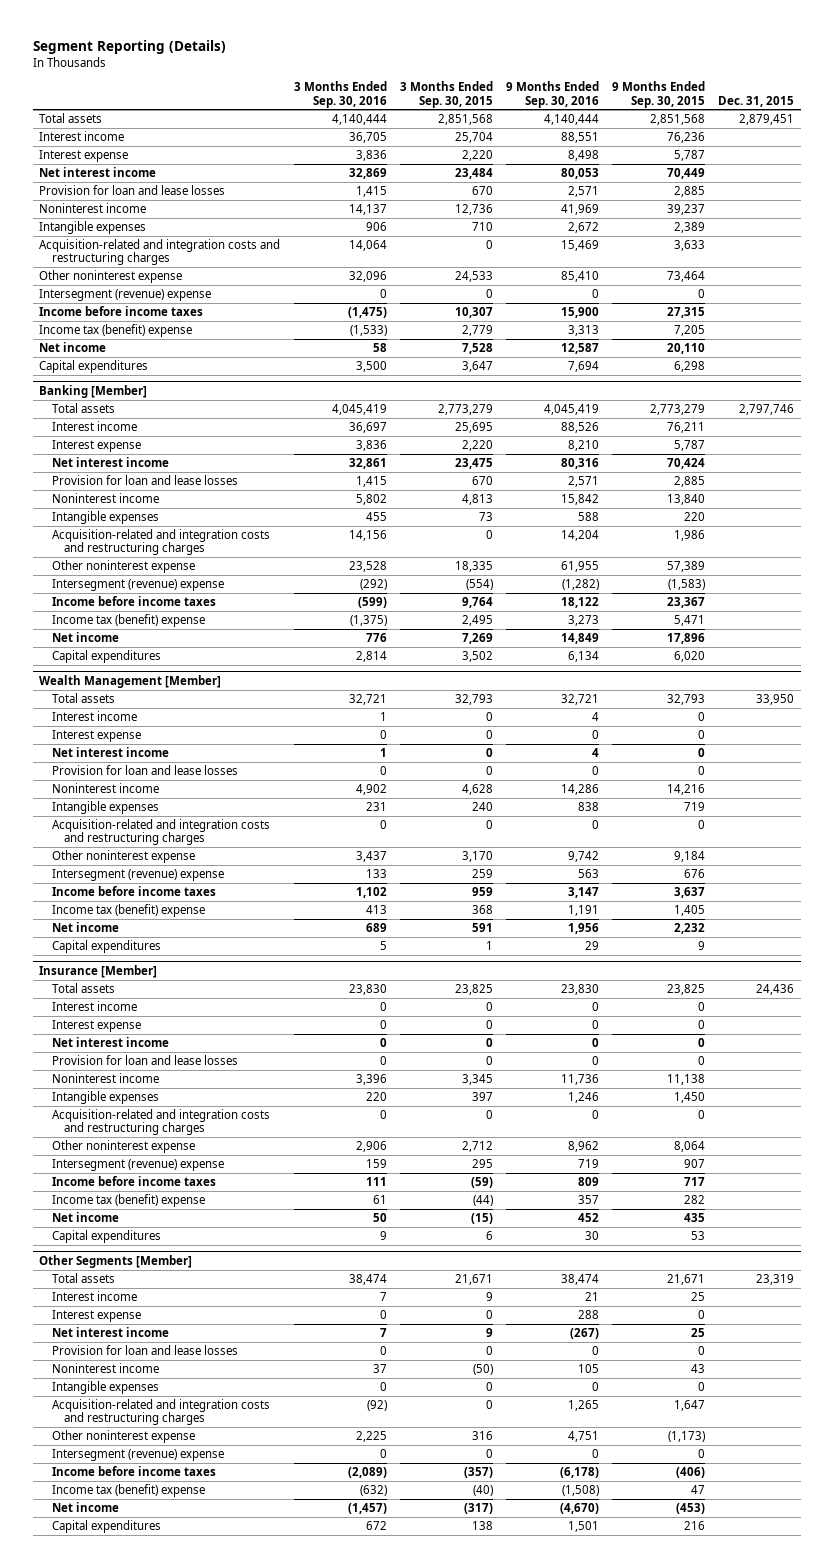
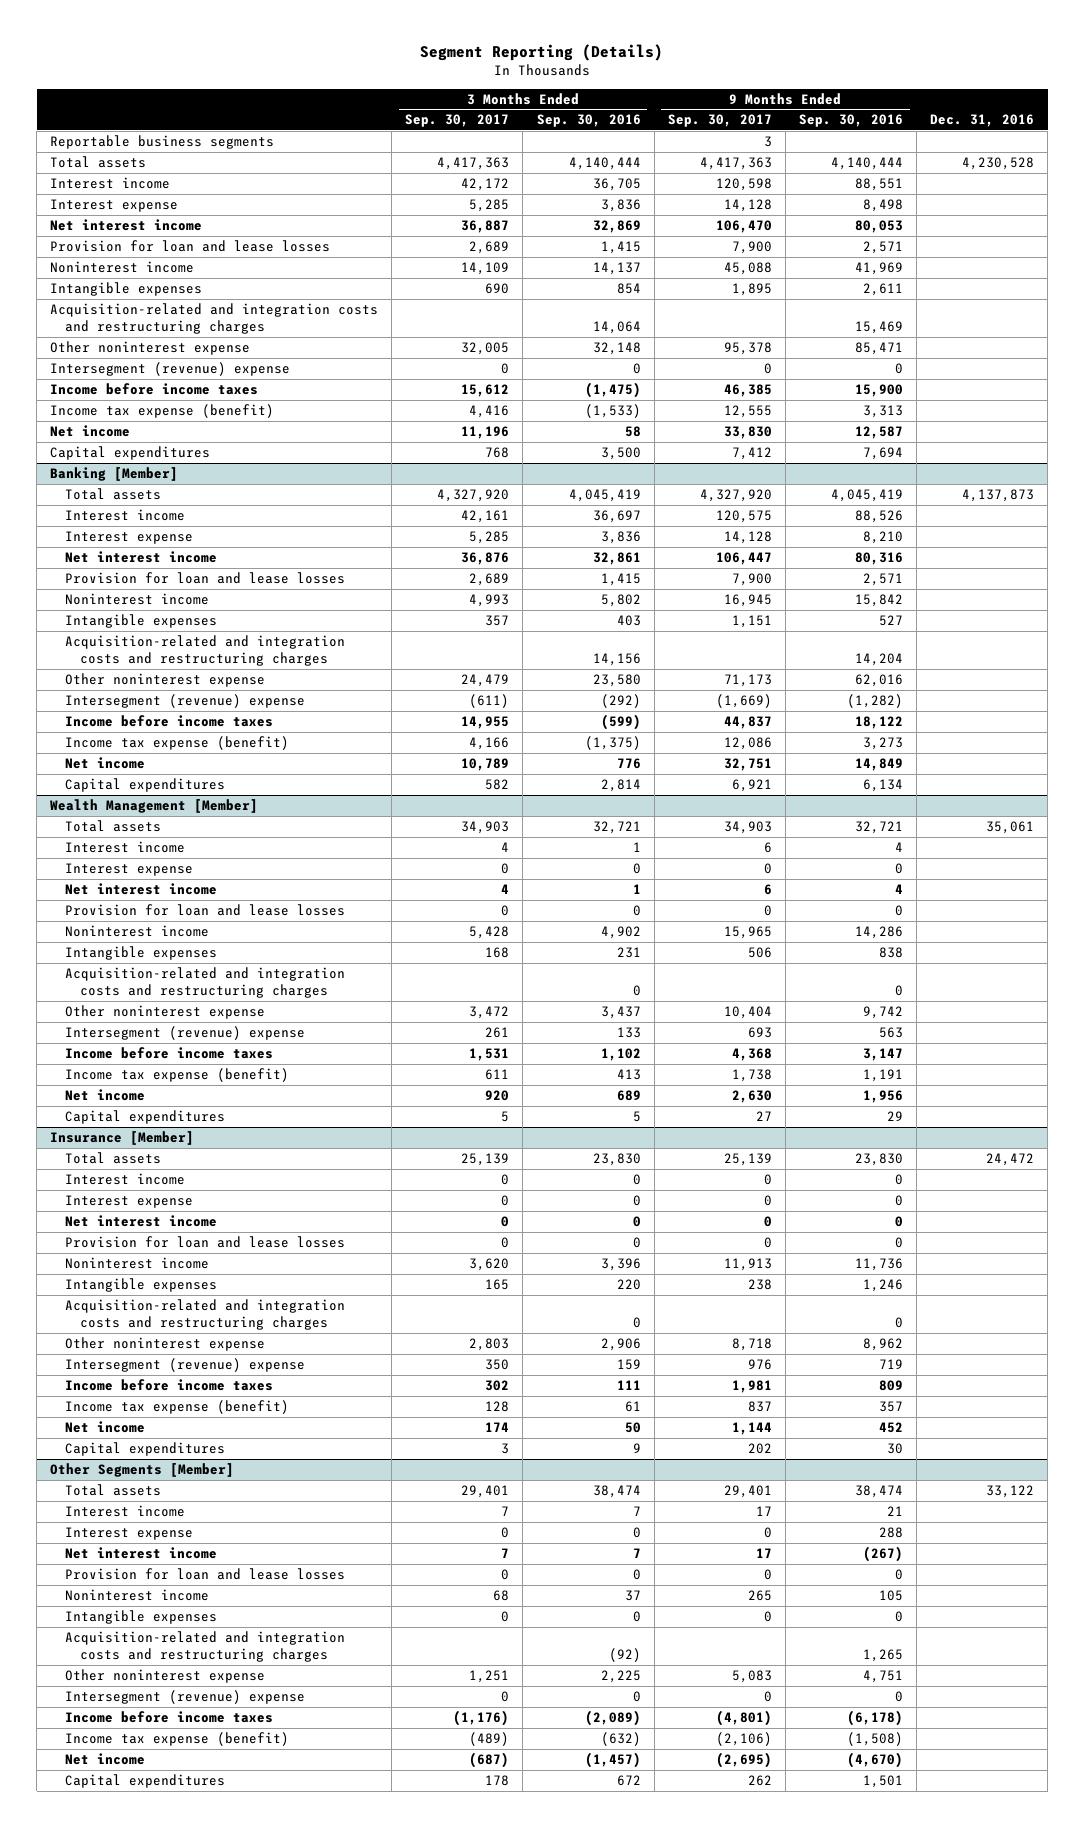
[399,81,493,108] 3 Months Ended Sep. 30, 2015 -> none
[612,81,706,108] 9 Months Ended Sep. 30, 2015 -> none
[718,95,795,107] Dec. 31, 2015 -> none
none -> [405,114,510,128] Sep. 30, 2017
none -> [667,114,772,128] Sep. 30, 2017
none -> [930,114,1035,128] Dec. 31, 2016
none -> [50,134,275,149] Reportable business segments
[365,222,387,232] 906 -> [616,282,641,294] 854
[568,222,600,234] 2,672 -> [862,282,903,296] 2,611
[348,271,387,283] 32,096 -> [592,341,641,355] 32,148
[561,271,600,283] 85,410 -> [854,341,903,355] 85,471
[39,324,193,338] Income tax (benefit) expense -> [50,403,275,418] Income tax expense (benefit)
[365,512,387,522] 455 -> [616,614,641,626] 403
[578,512,600,522] 588 -> [878,614,903,626] 527
[348,561,387,573] 23,528 -> [592,673,641,687] 23,580
[561,561,600,573] 61,955 -> [854,673,903,687] 62,016
[51,614,205,628] Income tax (benefit) expense -> [65,735,290,750] Income tax expense (benefit)
[51,904,205,918] Income tax (benefit) expense -> [65,1067,290,1082] Income tax expense (benefit)
[51,1194,205,1208] Income tax (benefit) expense -> [65,1399,290,1414] Income tax expense (benefit)
[51,1484,205,1498] Income tax (benefit) expense -> [65,1731,290,1746] Income tax expense (benefit)

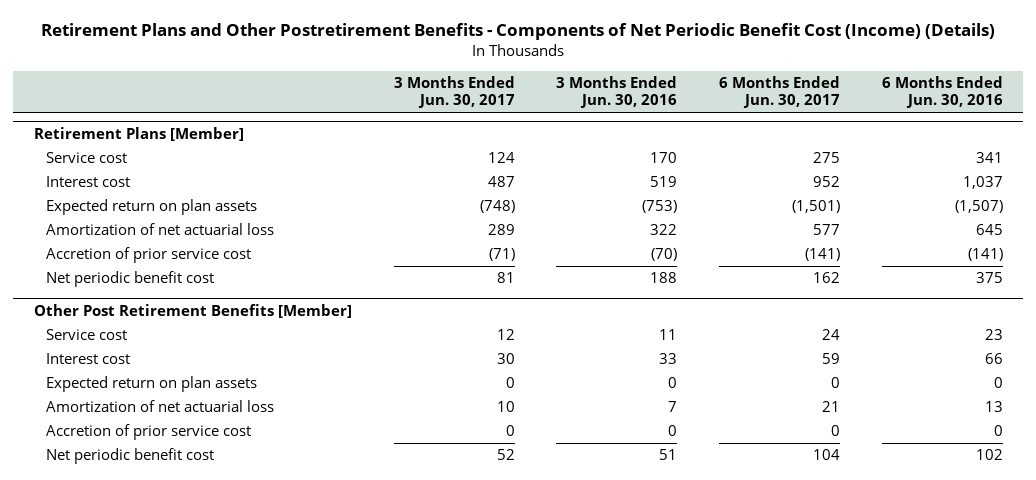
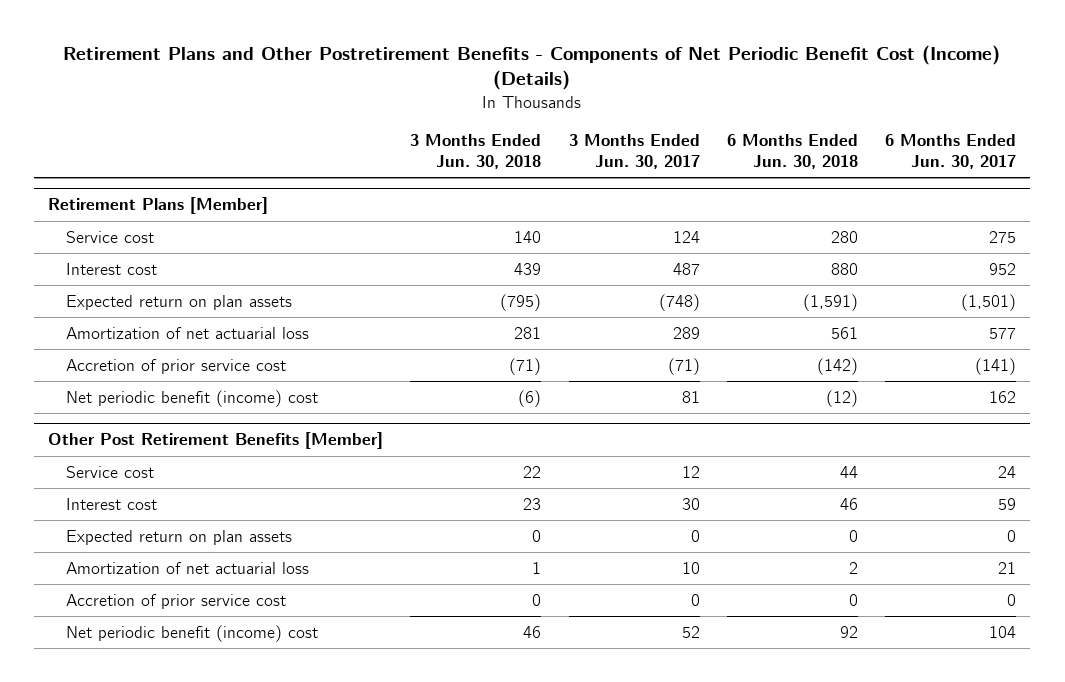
[556,76,678,109] 3 Months Ended Jun. 30, 2016 -> none
[881,76,1003,109] 6 Months Ended Jun. 30, 2016 -> none
none -> [410,133,542,169] 3 Months Ended Jun. 30, 2018
none -> [727,133,859,169] 6 Months Ended Jun. 30, 2018
[45,271,214,288] Net periodic benefit cost -> [65,389,318,407] Net periodic benefit (income) cost
[45,448,214,465] Net periodic benefit cost -> [65,624,318,642] Net periodic benefit (income) cost

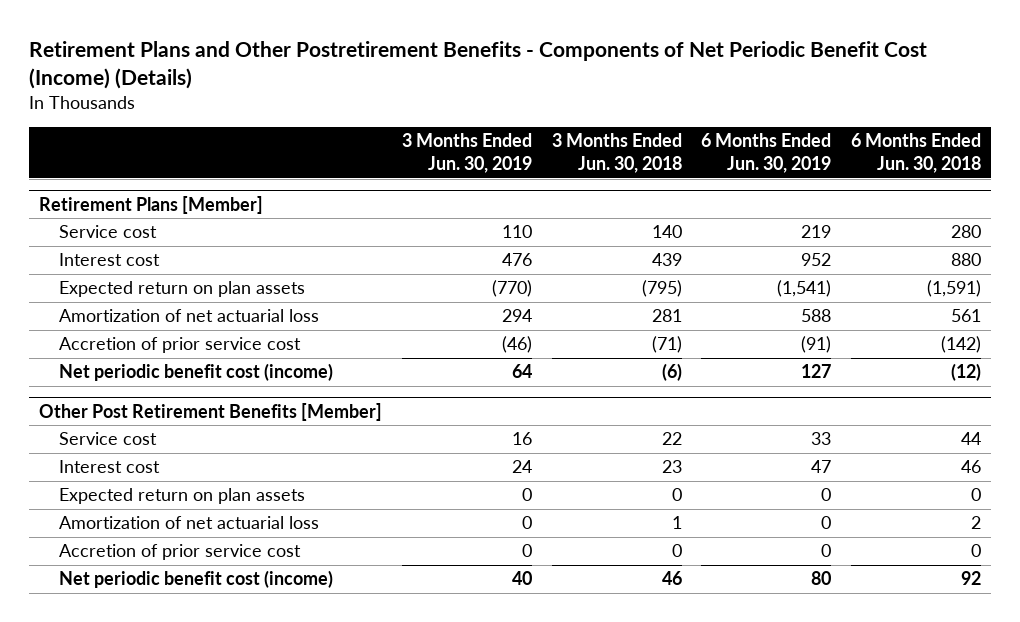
[568,133,700,169] 3 Months Ended Jun. 30, 2017 -> none
[885,133,1017,169] 6 Months Ended Jun. 30, 2017 -> none
none -> [401,133,532,174] 3 Months Ended Jun. 30, 2019
none -> [701,133,832,174] 6 Months Ended Jun. 30, 2019
[65,389,318,407] Net periodic benefit (income) cost -> [58,363,333,382] Net periodic benefit cost (income)
[65,624,318,642] Net periodic benefit (income) cost -> [58,570,333,589] Net periodic benefit cost (income)

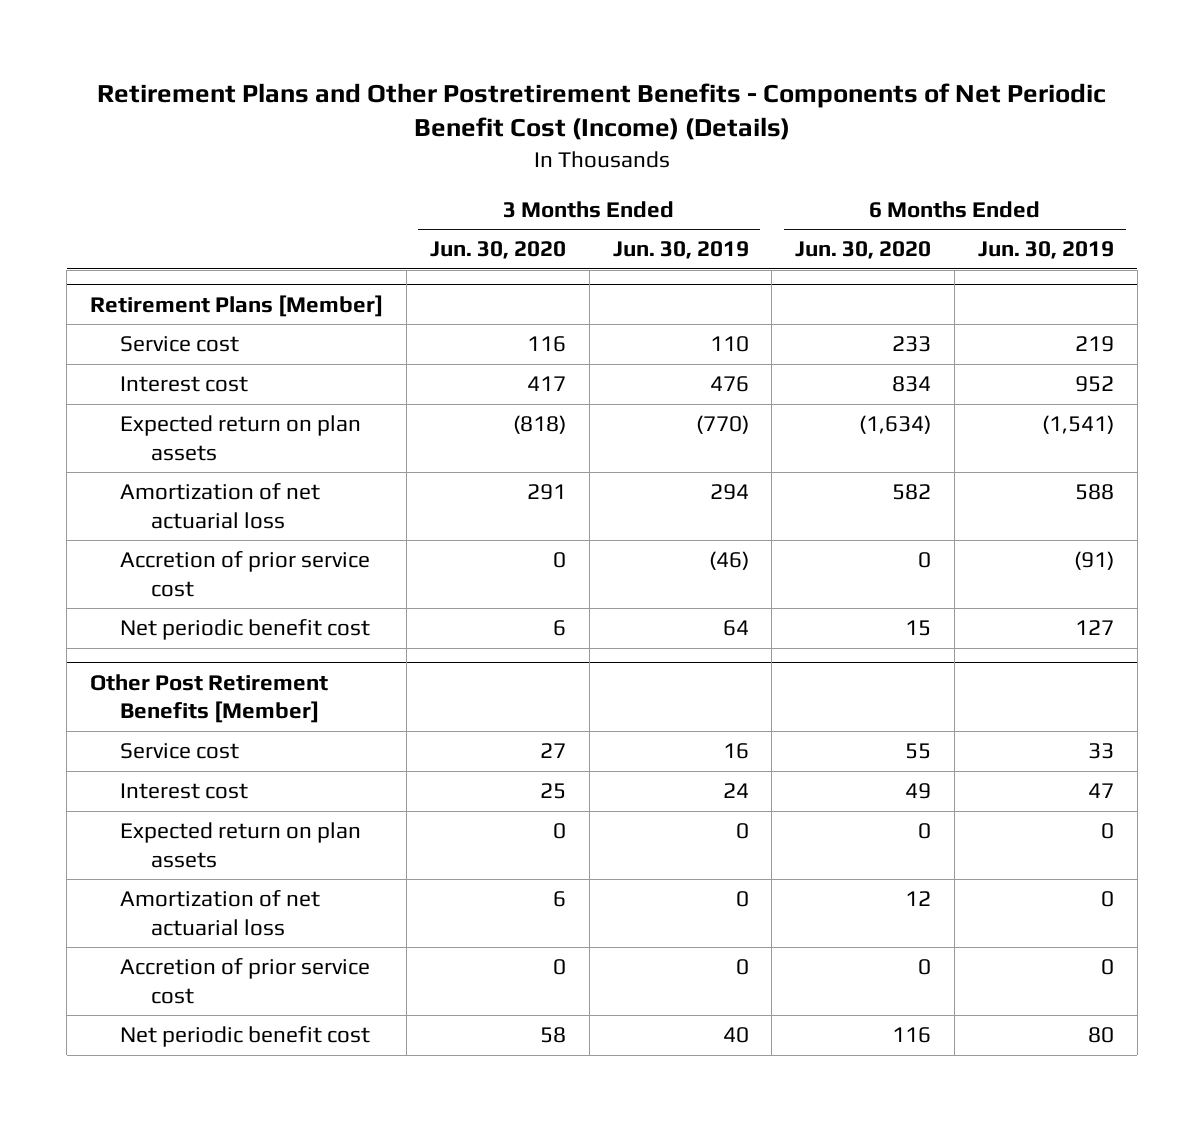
[551,133,682,174] 3 Months Ended Jun. 30, 2018 -> none
[851,133,982,174] 6 Months Ended Jun. 30, 2018 -> none
none -> [429,241,566,260] Jun. 30, 2020
none -> [795,241,932,260] Jun. 30, 2020
[58,363,333,382] Net periodic benefit cost (income) -> [120,619,371,641] Net periodic benefit cost
[58,570,333,589] Net periodic benefit cost (income) -> [120,1026,371,1048] Net periodic benefit cost

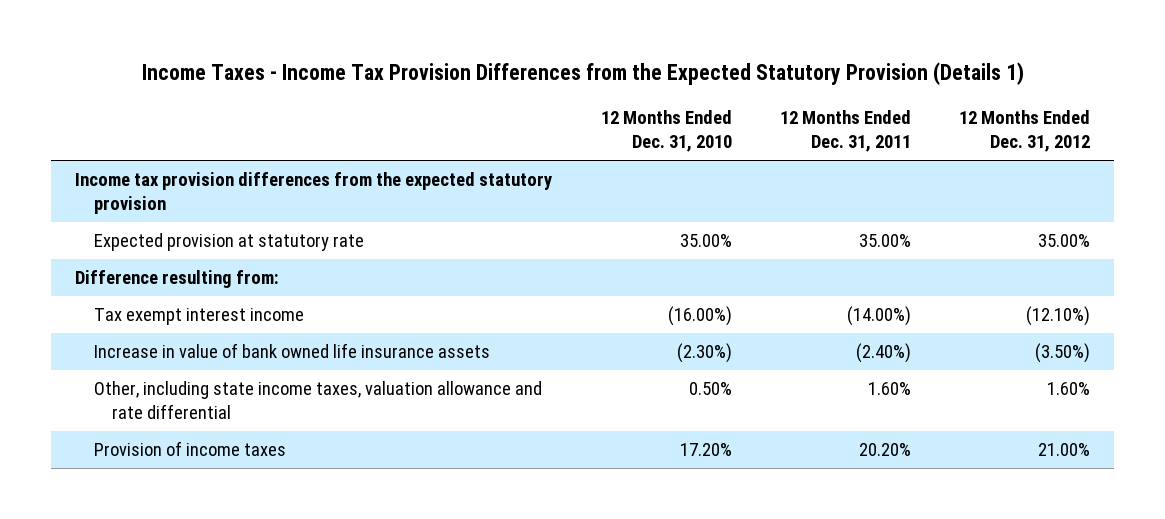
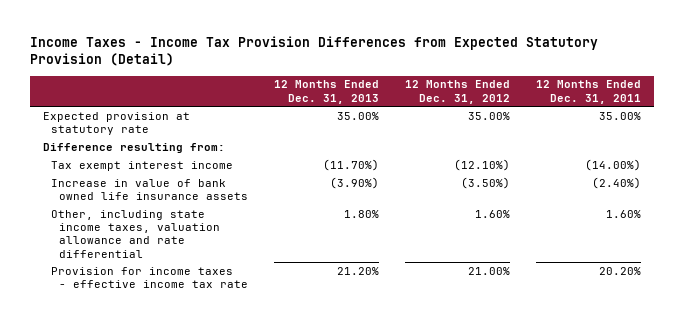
[141,62,1024,86] Income Taxes - Income Tax Provision Differences from the Expected Statutory Provision (Details 1) -> [29,35,598,67] Income Taxes - Income Tax Provision Differences from Expected Statutory Provision (Detail)
[600,110,732,152] 12 Months Ended Dec. 31, 2010 -> none
none -> [273,80,379,104] 12 Months Ended Dec. 31, 2013
[75,172,553,215] Income tax provision differences from the expected statutory provision -> none
[93,441,286,457] Provision of income taxes -> [50,266,248,289] Provision for income taxes - effective income tax rate

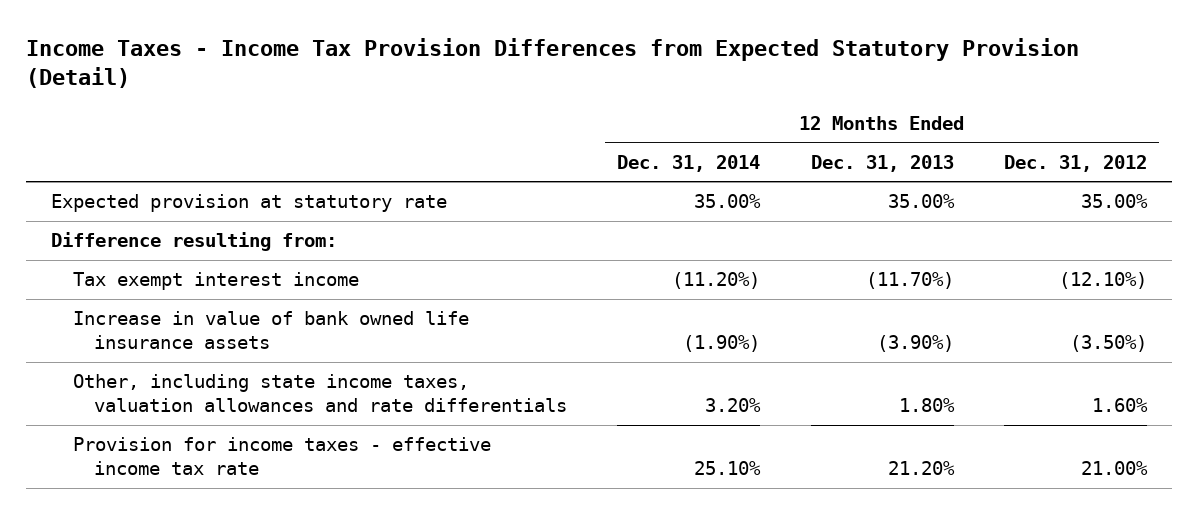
[535,80,641,104] 12 Months Ended Dec. 31, 2011 -> none
none -> [617,154,761,172] Dec. 31, 2014
[50,209,220,258] Other, including state income taxes, valuation allowance and rate differential -> [72,374,568,413] Other, including state income taxes, valuation allowances and rate differentials

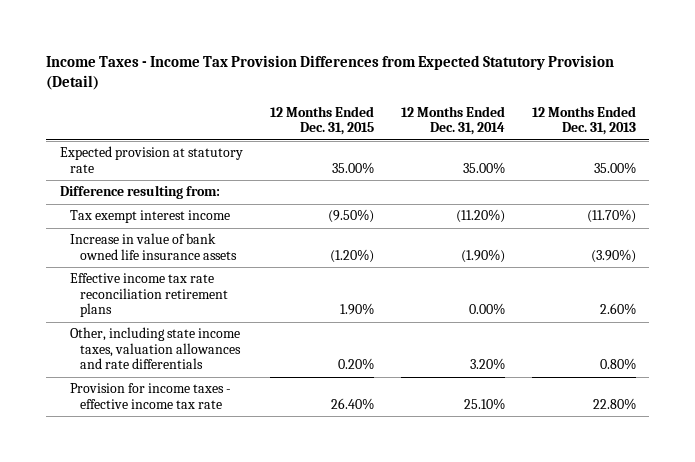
[1003,154,1147,172] Dec. 31, 2012 -> none
none -> [269,105,374,136] 12 Months Ended Dec. 31, 2015
none -> [69,273,229,318] Effective income tax rate reconciliation retirement plans
[898,398,955,413] 1.80% -> [599,358,636,371] 0.80%
[887,461,955,476] 21.20% -> [592,397,636,410] 22.80%

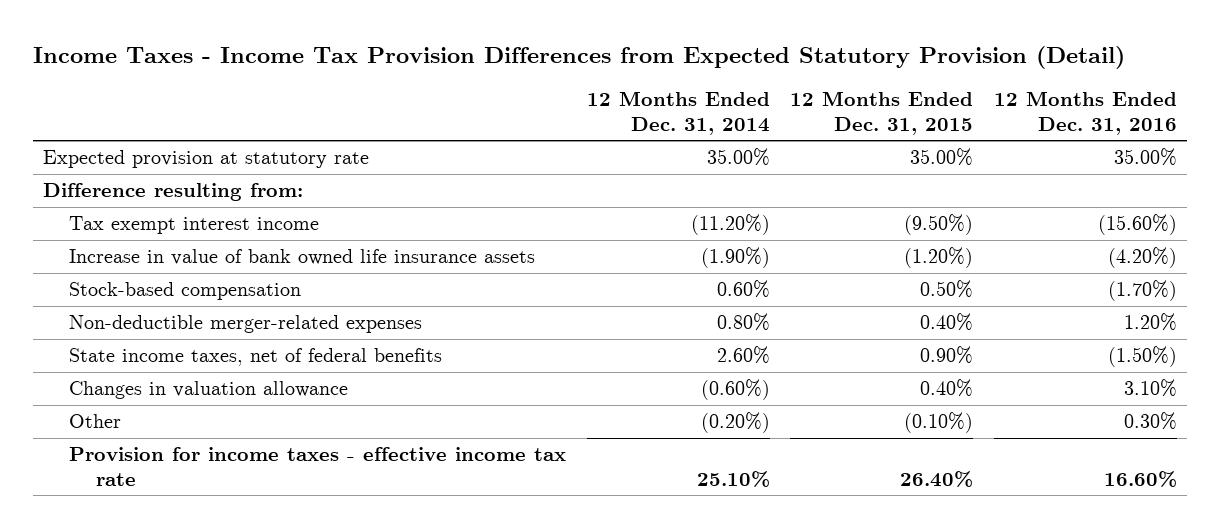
[531,105,636,136] 12 Months Ended Dec. 31, 2013 -> none
none -> [993,91,1177,135] 12 Months Ended Dec. 31, 2016
[69,273,229,318] Effective income tax rate reconciliation retirement plans -> none
[69,327,242,370] Other, including state income taxes, valuation allowances and rate differentials -> none
none -> [69,282,302,301] Stock-based compensation
none -> [69,315,423,334] Non-deductible merger-related expenses
none -> [69,348,443,367] State income taxes, net of federal benefits
none -> [69,381,349,400] Changes in valuation allowance
none -> [69,414,122,429] Other

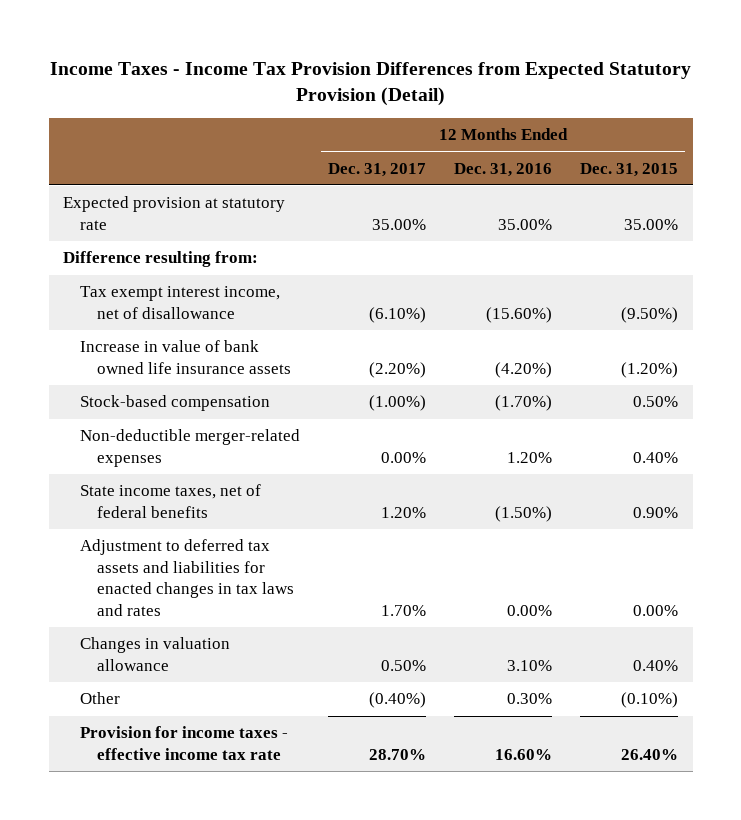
[586,91,770,135] 12 Months Ended Dec. 31, 2014 -> none
none -> [328,162,427,177] Dec. 31, 2017
[69,216,320,235] Tax exempt interest income -> [79,286,280,319] Tax exempt interest income, net of disallowance
none -> [79,539,295,616] Adjustment to deferred tax assets and liabilities for enacted changes in tax laws and rates

